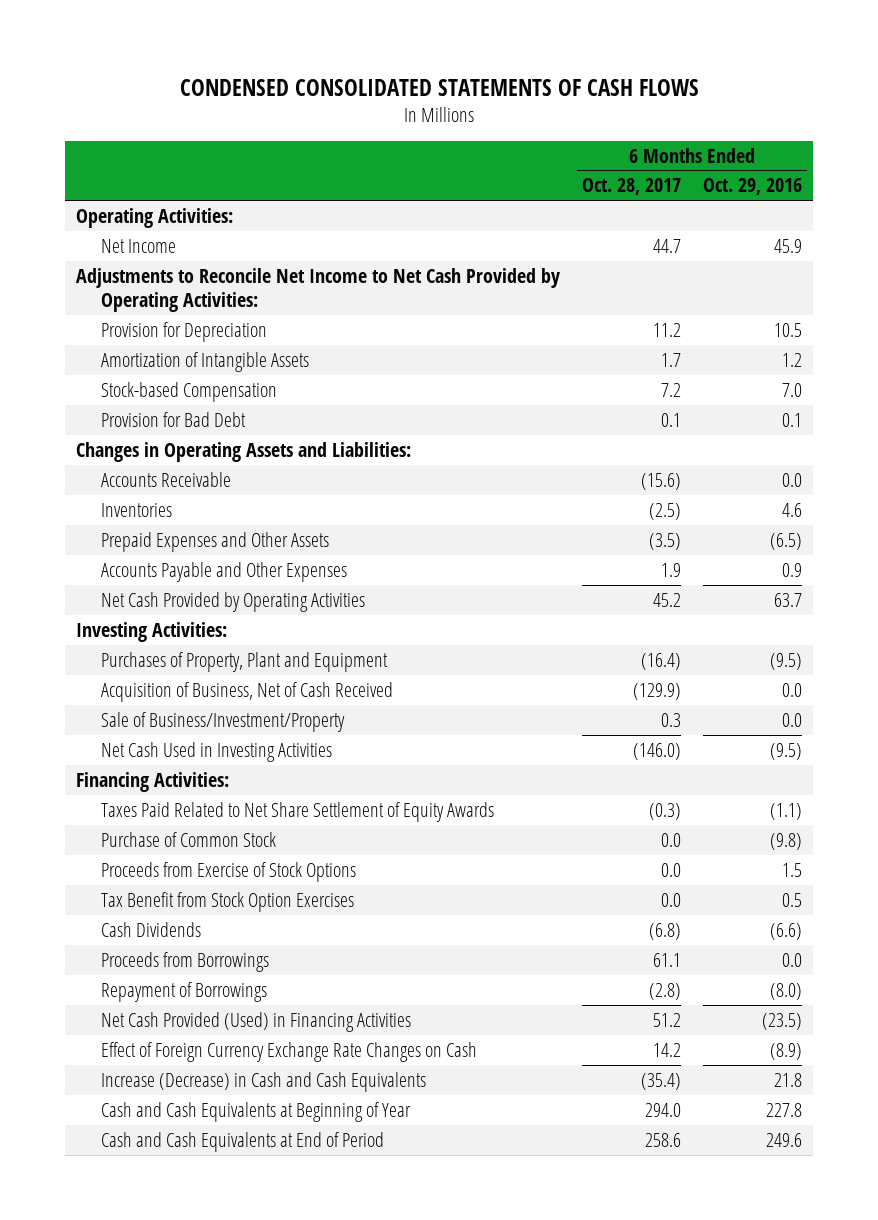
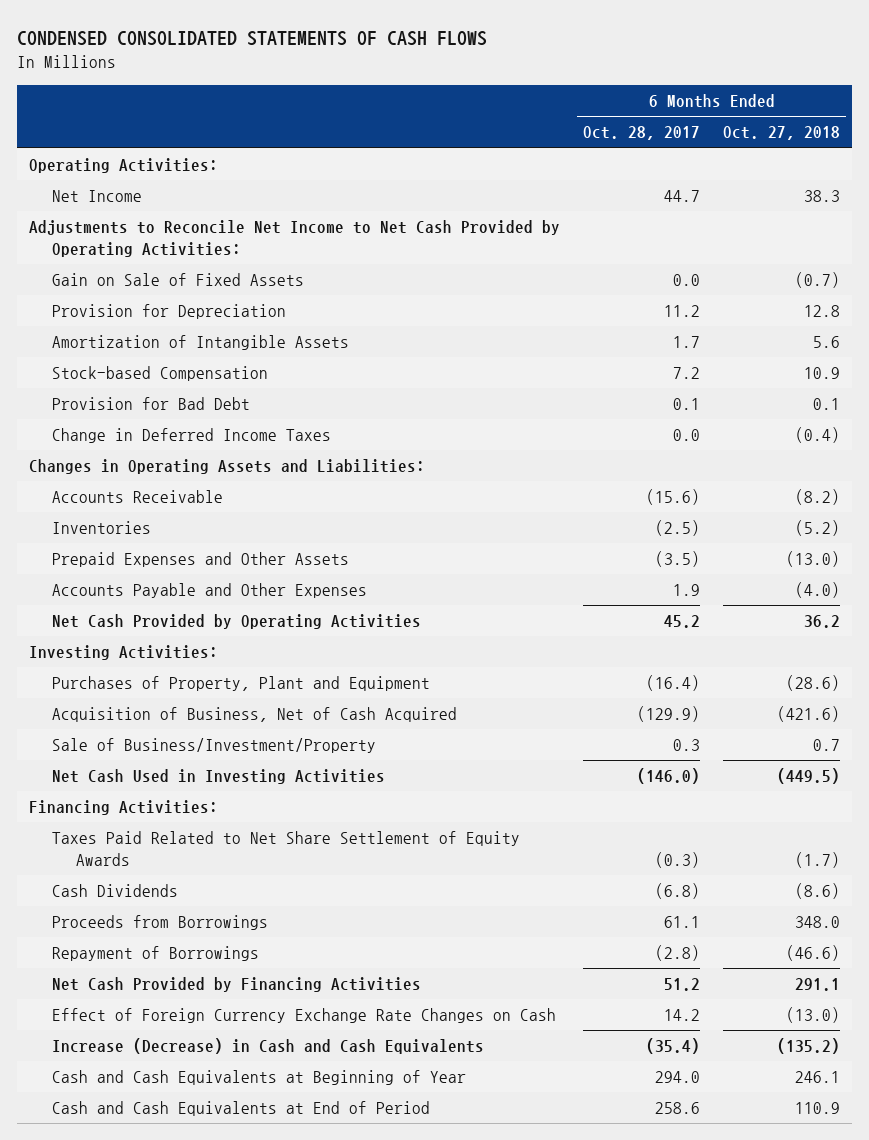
[702,178,802,196] Oct. 29, 2016 -> none
none -> [723,126,841,141] Oct. 27, 2018
none -> [52,273,305,287] Gain on Sale of Fixed Assets
none -> [52,428,332,444] Change in Deferred Income Taxes
[101,681,394,702] Acquisition of Business, Net of Cash Received -> [52,707,458,723] Acquisition of Business, Net of Cash Acquired
[101,831,277,847] Purchase of Common Stock -> none
[101,861,357,882] Proceeds from Exercise of Stock Options -> none
[101,891,355,912] Tax Benefit from Stock Option Exercises -> none
[101,1011,412,1032] Net Cash Provided (Used) in Financing Activities -> [52,977,422,993] Net Cash Provided by Financing Activities

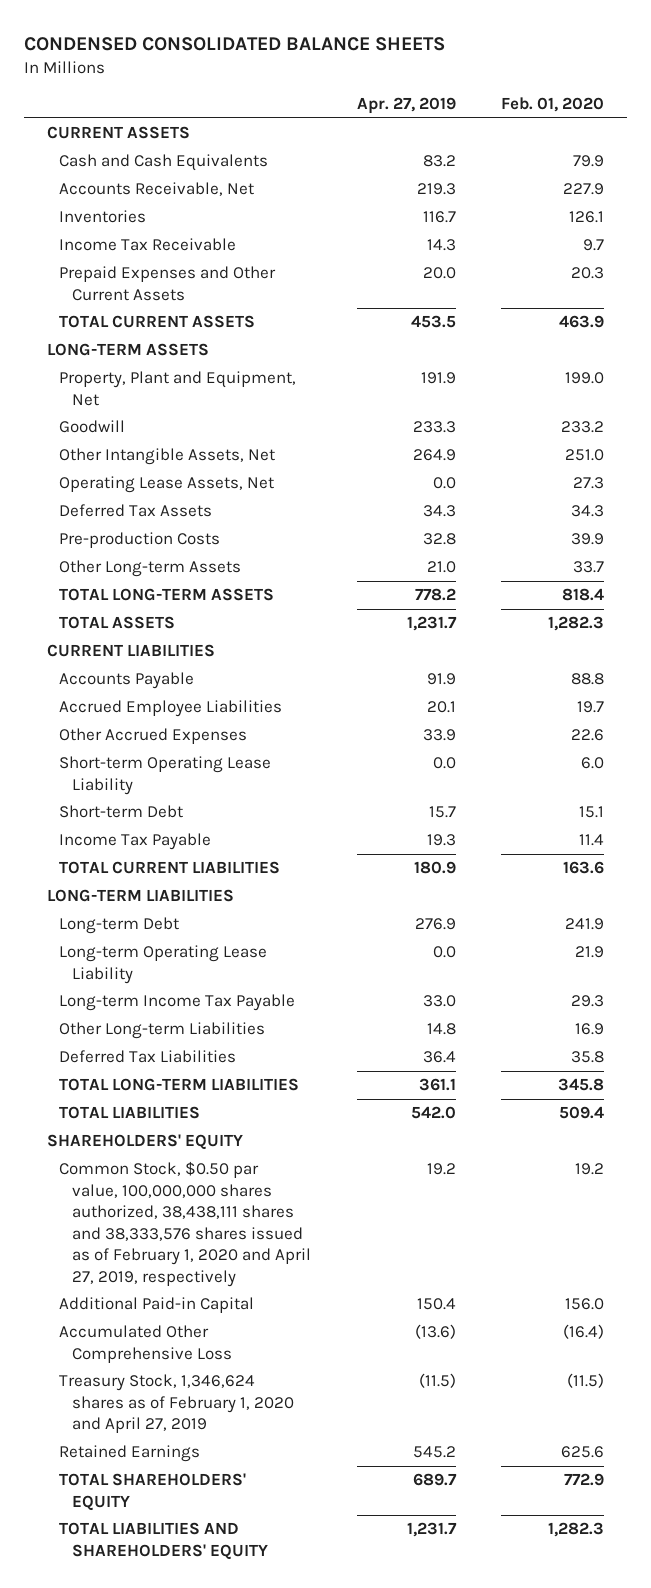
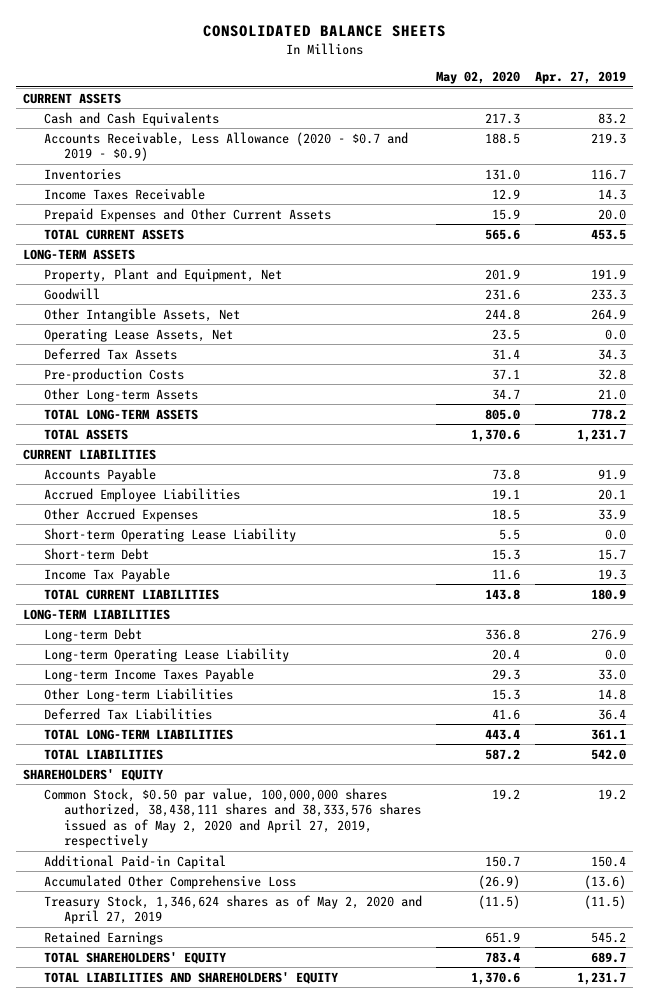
[23,37,445,52] CONDENSED CONSOLIDATED BALANCE SHEETS -> [202,25,446,38] CONSOLIDATED BALANCE SHEETS
[501,97,605,113] Feb. 01, 2020 -> none
none -> [436,71,521,85] May 02, 2020
[59,182,255,197] Accounts Receivable, Net -> [43,131,408,162] Accounts Receivable, Less Allowance (2020 - $0.7 and 2019 - $0.9)
[59,238,237,252] Income Tax Receivable -> [43,187,205,200] Income Taxes Receivable
[59,994,296,1012] Long-term Income Tax Payable -> [43,667,254,682] Long-term Income Taxes Payable
[59,1161,312,1287] Common Stock, $0.50 par value, 100,000,000 shares authorized, 38,438,111 shares and 38,333,576 shares issued as of February 1, 2020 and April 27, 2019, respectively -> [43,787,421,849] Common Stock, $0.50 par value, 100,000,000 shares authorized, 38,438,111 shares and 38,333,576 shares issued as of May 2, 2020 and April 27, 2019, respectively
[59,1374,295,1434] Treasury Stock, 1,346,624 shares as of February 1, 2020 and April 27, 2019 -> [43,894,422,925] Treasury Stock, 1,346,624 shares as of May 2, 2020 and April 27, 2019

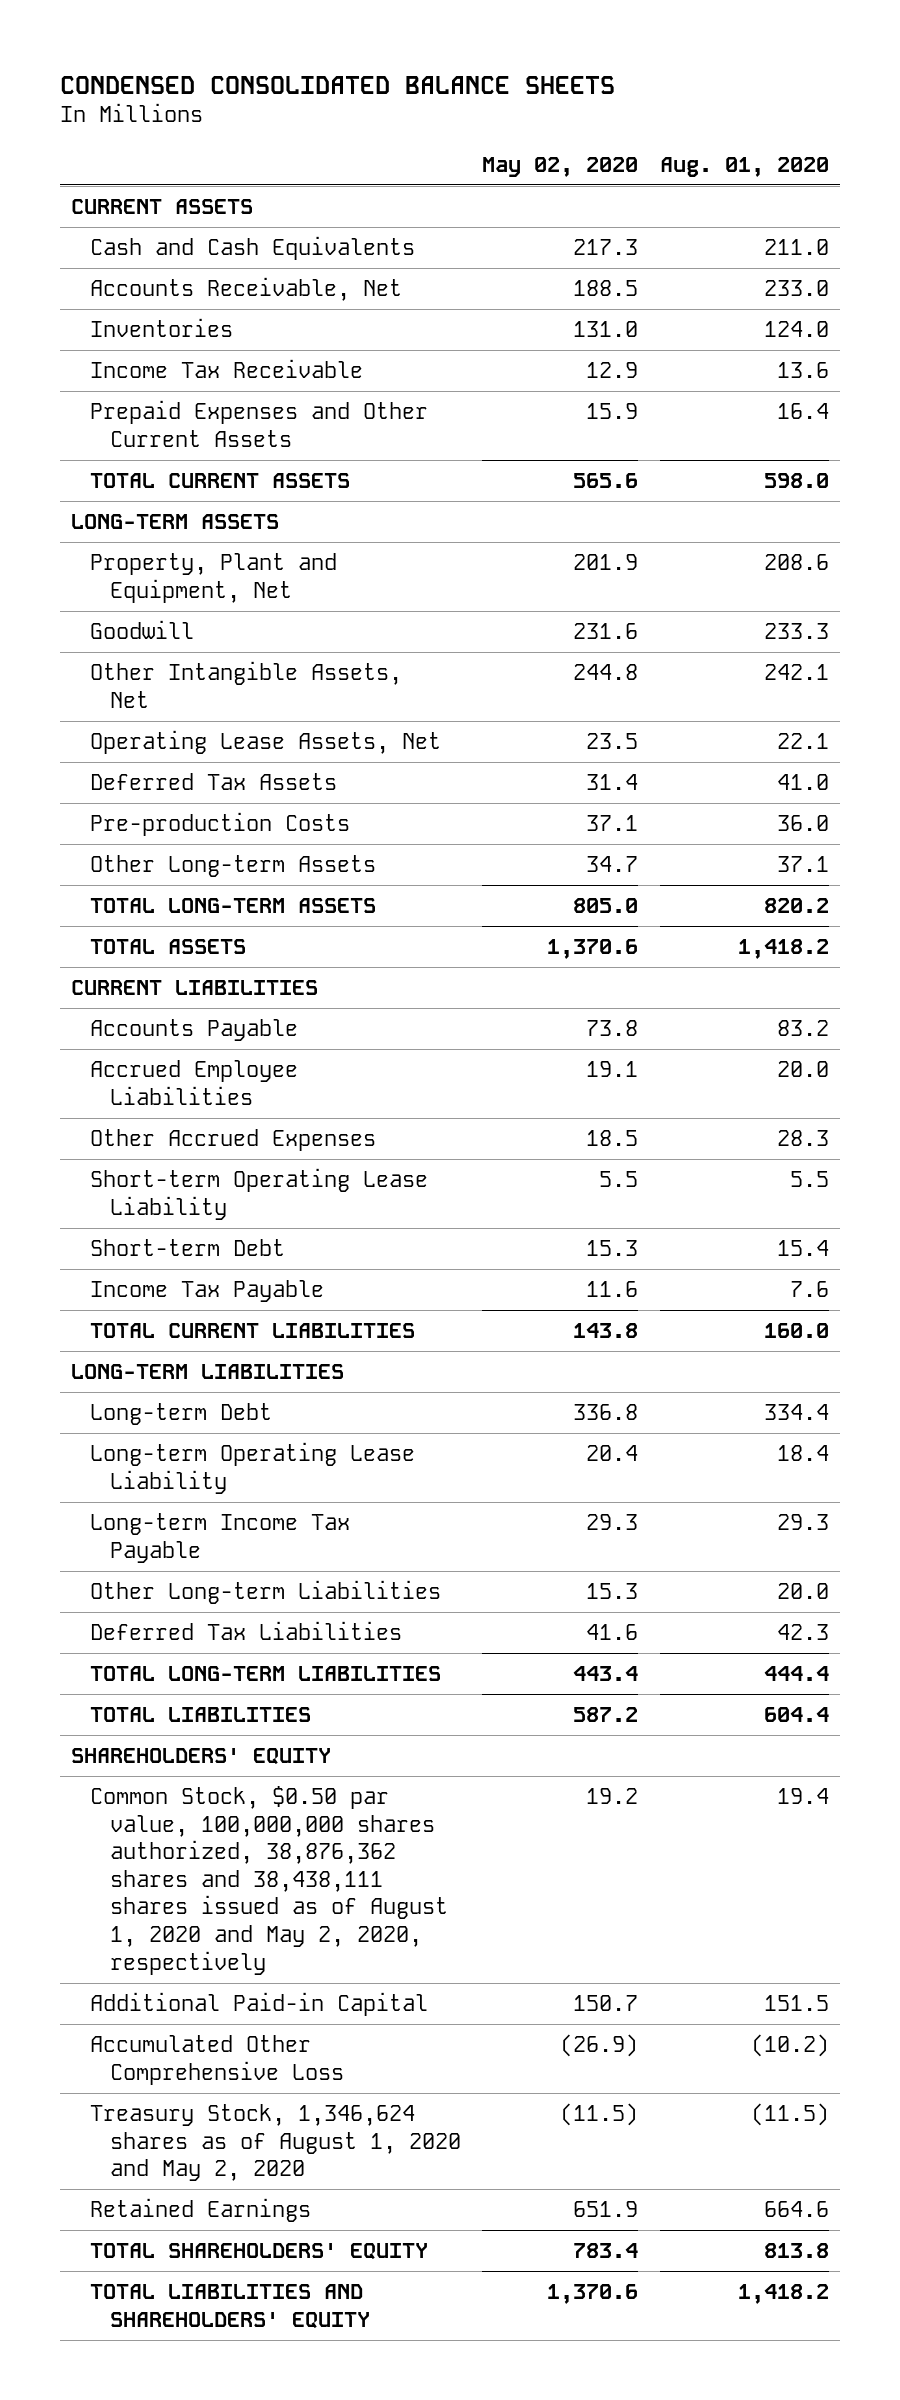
[202,25,446,38] CONSOLIDATED BALANCE SHEETS -> [60,75,616,94] CONDENSED CONSOLIDATED BALANCE SHEETS
[535,71,627,85] Apr. 27, 2019 -> none
none -> [659,156,829,177] Aug. 01, 2020
[43,131,408,162] Accounts Receivable, Less Allowance (2020 - $0.7 and 2019 - $0.9) -> [90,277,403,302] Accounts Receivable, Net
[43,187,205,200] Income Taxes Receivable -> [90,359,364,379] Income Tax Receivable
[43,667,254,682] Long-term Income Taxes Payable -> [90,1513,351,1563] Long-term Income Tax Payable
[43,787,421,849] Common Stock, $0.50 par value, 100,000,000 shares authorized, 38,438,111 shares and 38,333,576 shares issued as of May 2, 2020 and April 27, 2019, respectively -> [90,1786,448,1975] Common Stock, $0.50 par value, 100,000,000 shares authorized, 38,876,362 shares and 38,438,111 shares issued as of August 1, 2020 and May 2, 2020, respectively
[43,894,422,925] Treasury Stock, 1,346,624 shares as of May 2, 2020 and April 27, 2019 -> [90,2104,461,2182] Treasury Stock, 1,346,624 shares as of August 1, 2020 and May 2, 2020

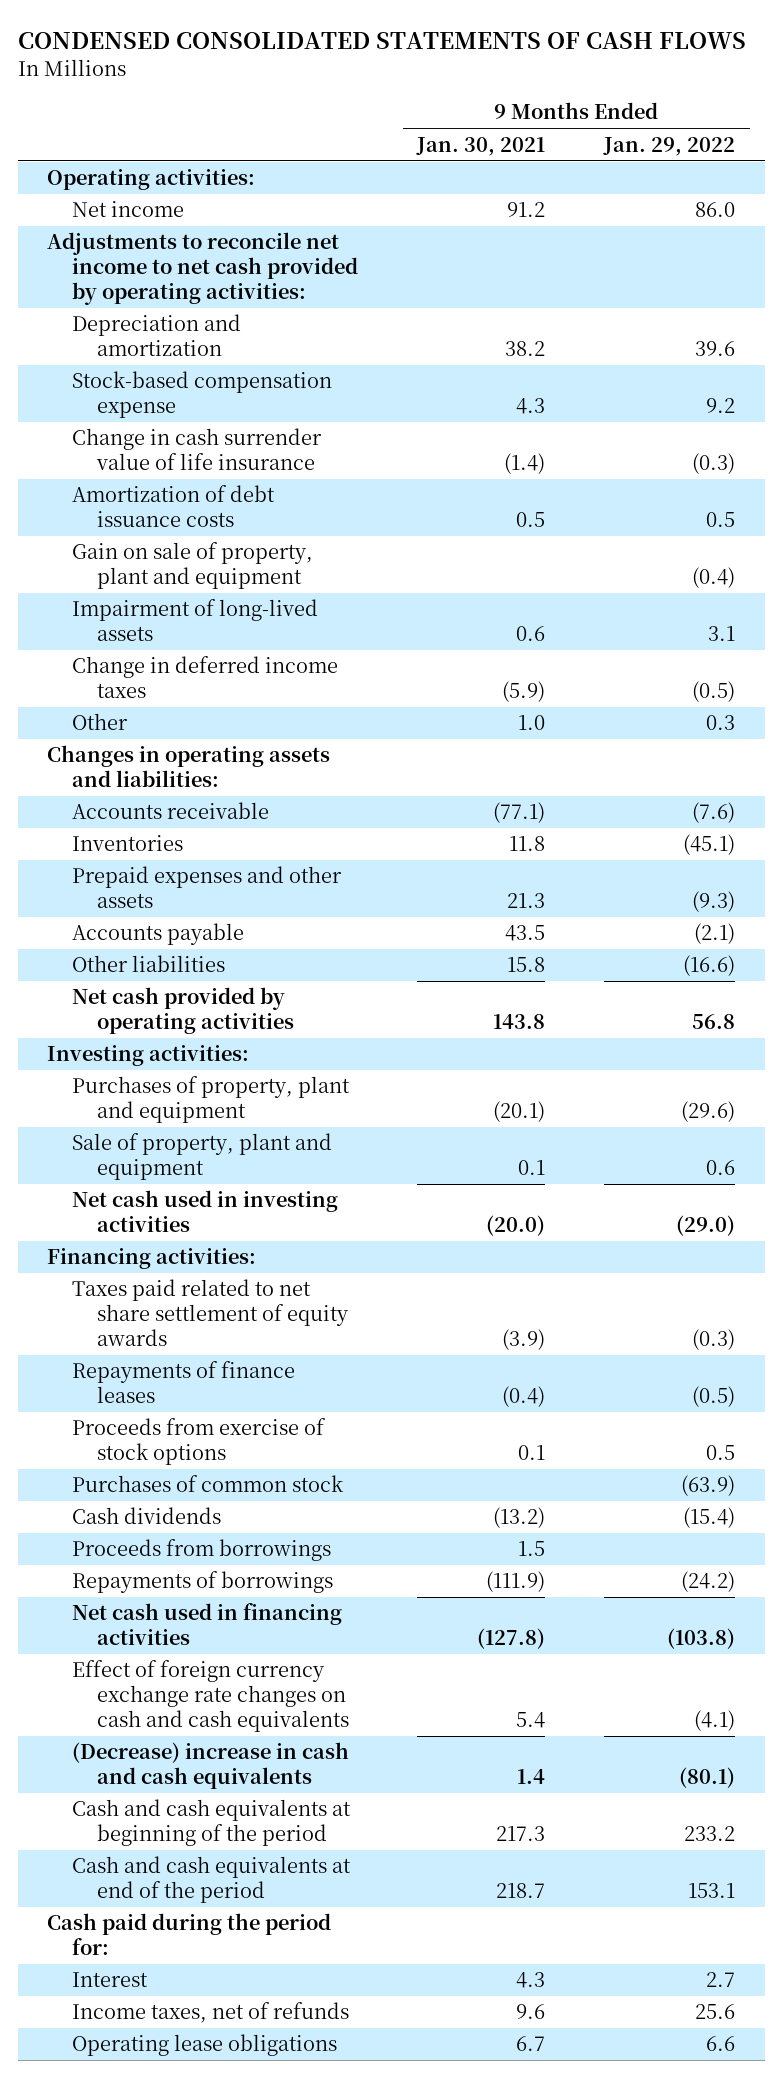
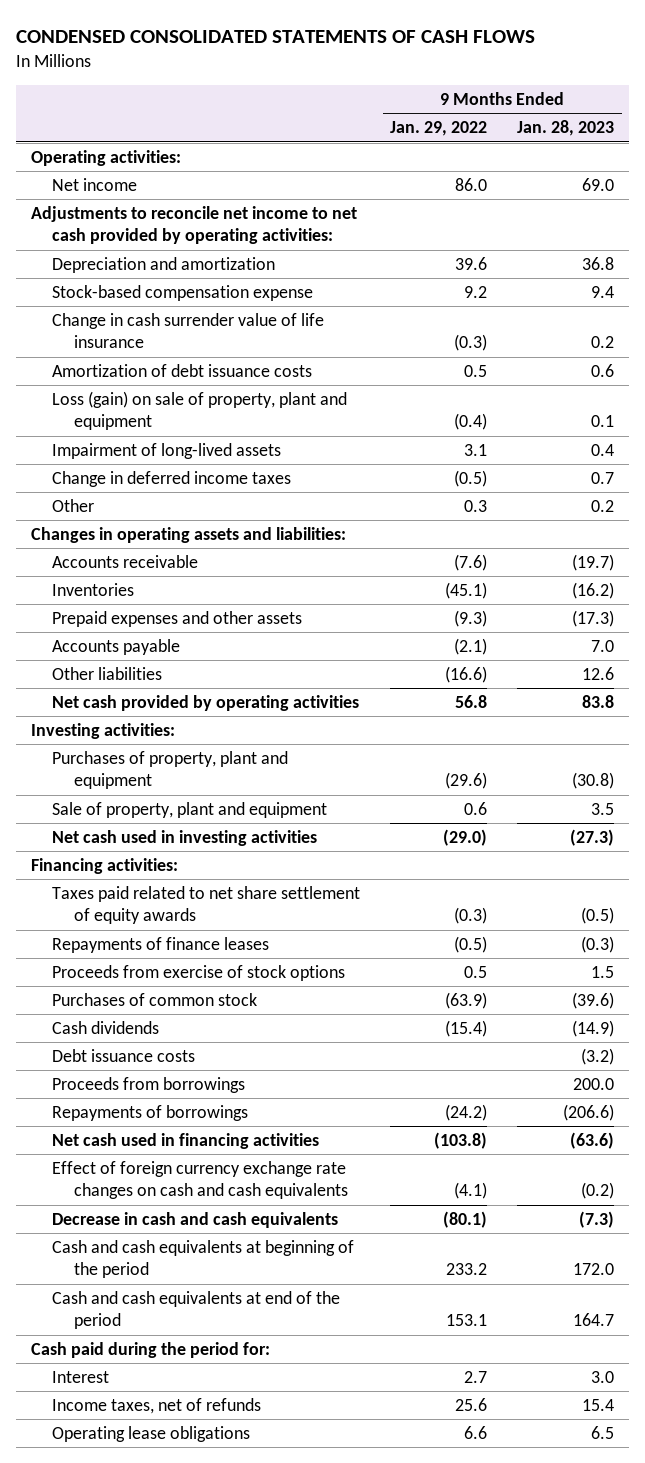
[416,136,546,156] Jan. 30, 2021 -> none
none -> [517,120,615,137] Jan. 28, 2023
[72,542,314,590] Gain on sale of property, plant and equipment -> [52,390,348,431] Loss (gain) on sale of property, plant and equipment
none -> [52,1048,196,1062] Debt issuance costs
[72,1742,350,1790] (Decrease) increase in cash and cash equivalents -> [52,1211,339,1228] Decrease in cash and cash equivalents

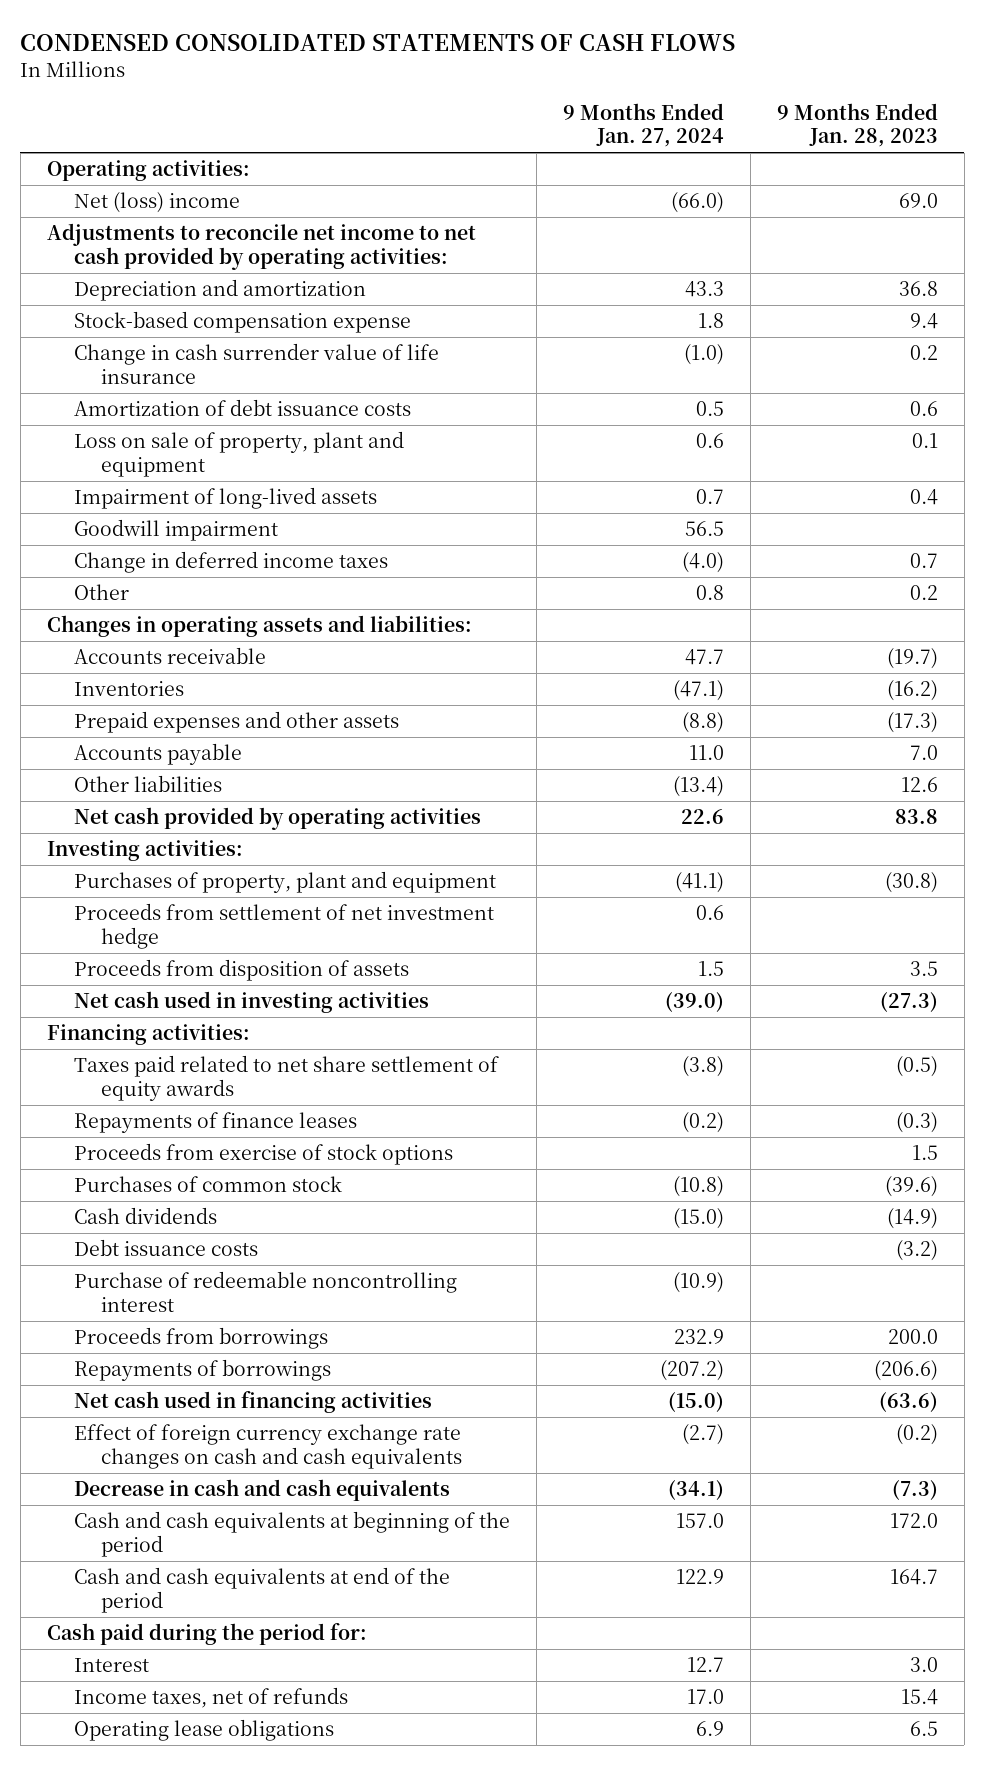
[390,121,488,137] Jan. 29, 2022 -> none
none -> [562,102,724,148] 9 Months Ended Jan. 27, 2024
[52,177,138,191] Net income -> [74,192,241,214] Net (loss) income
[52,390,348,431] Loss (gain) on sale of property, plant and equipment -> [74,431,405,477] Loss on sale of property, plant and equipment
none -> [74,519,279,542] Goodwill impairment
none -> [74,903,495,949] Proceeds from settlement of net investment hedge
[52,801,328,818] Sale of property, plant and equipment -> [74,959,410,982] Proceeds from disposition of assets
none -> [74,1271,458,1312] Purchase of redeemable noncontrolling interest

